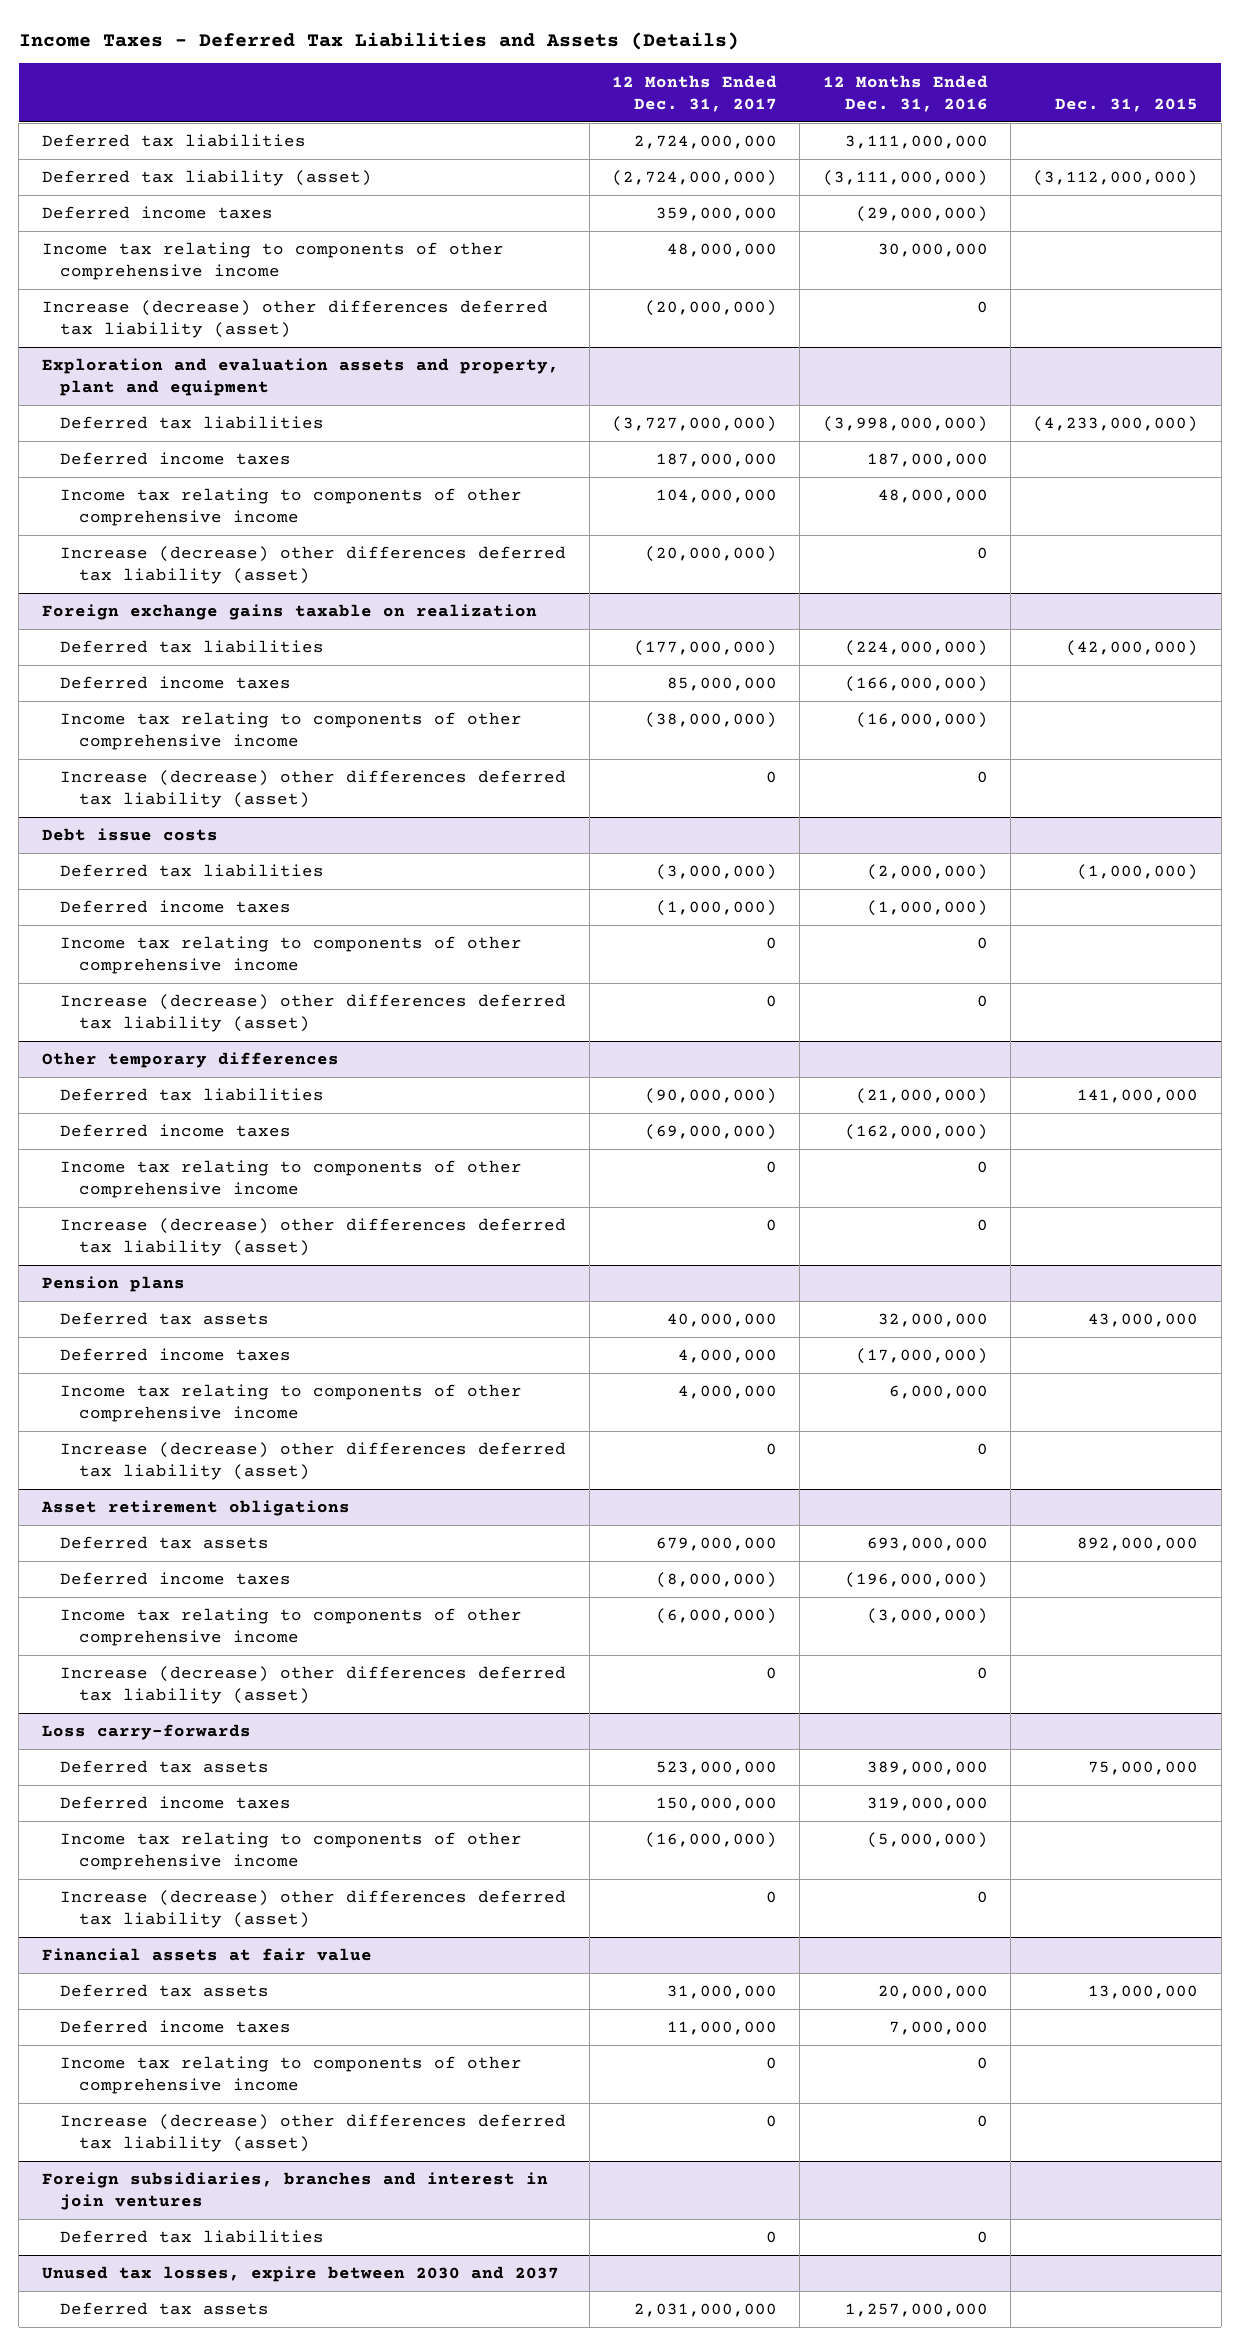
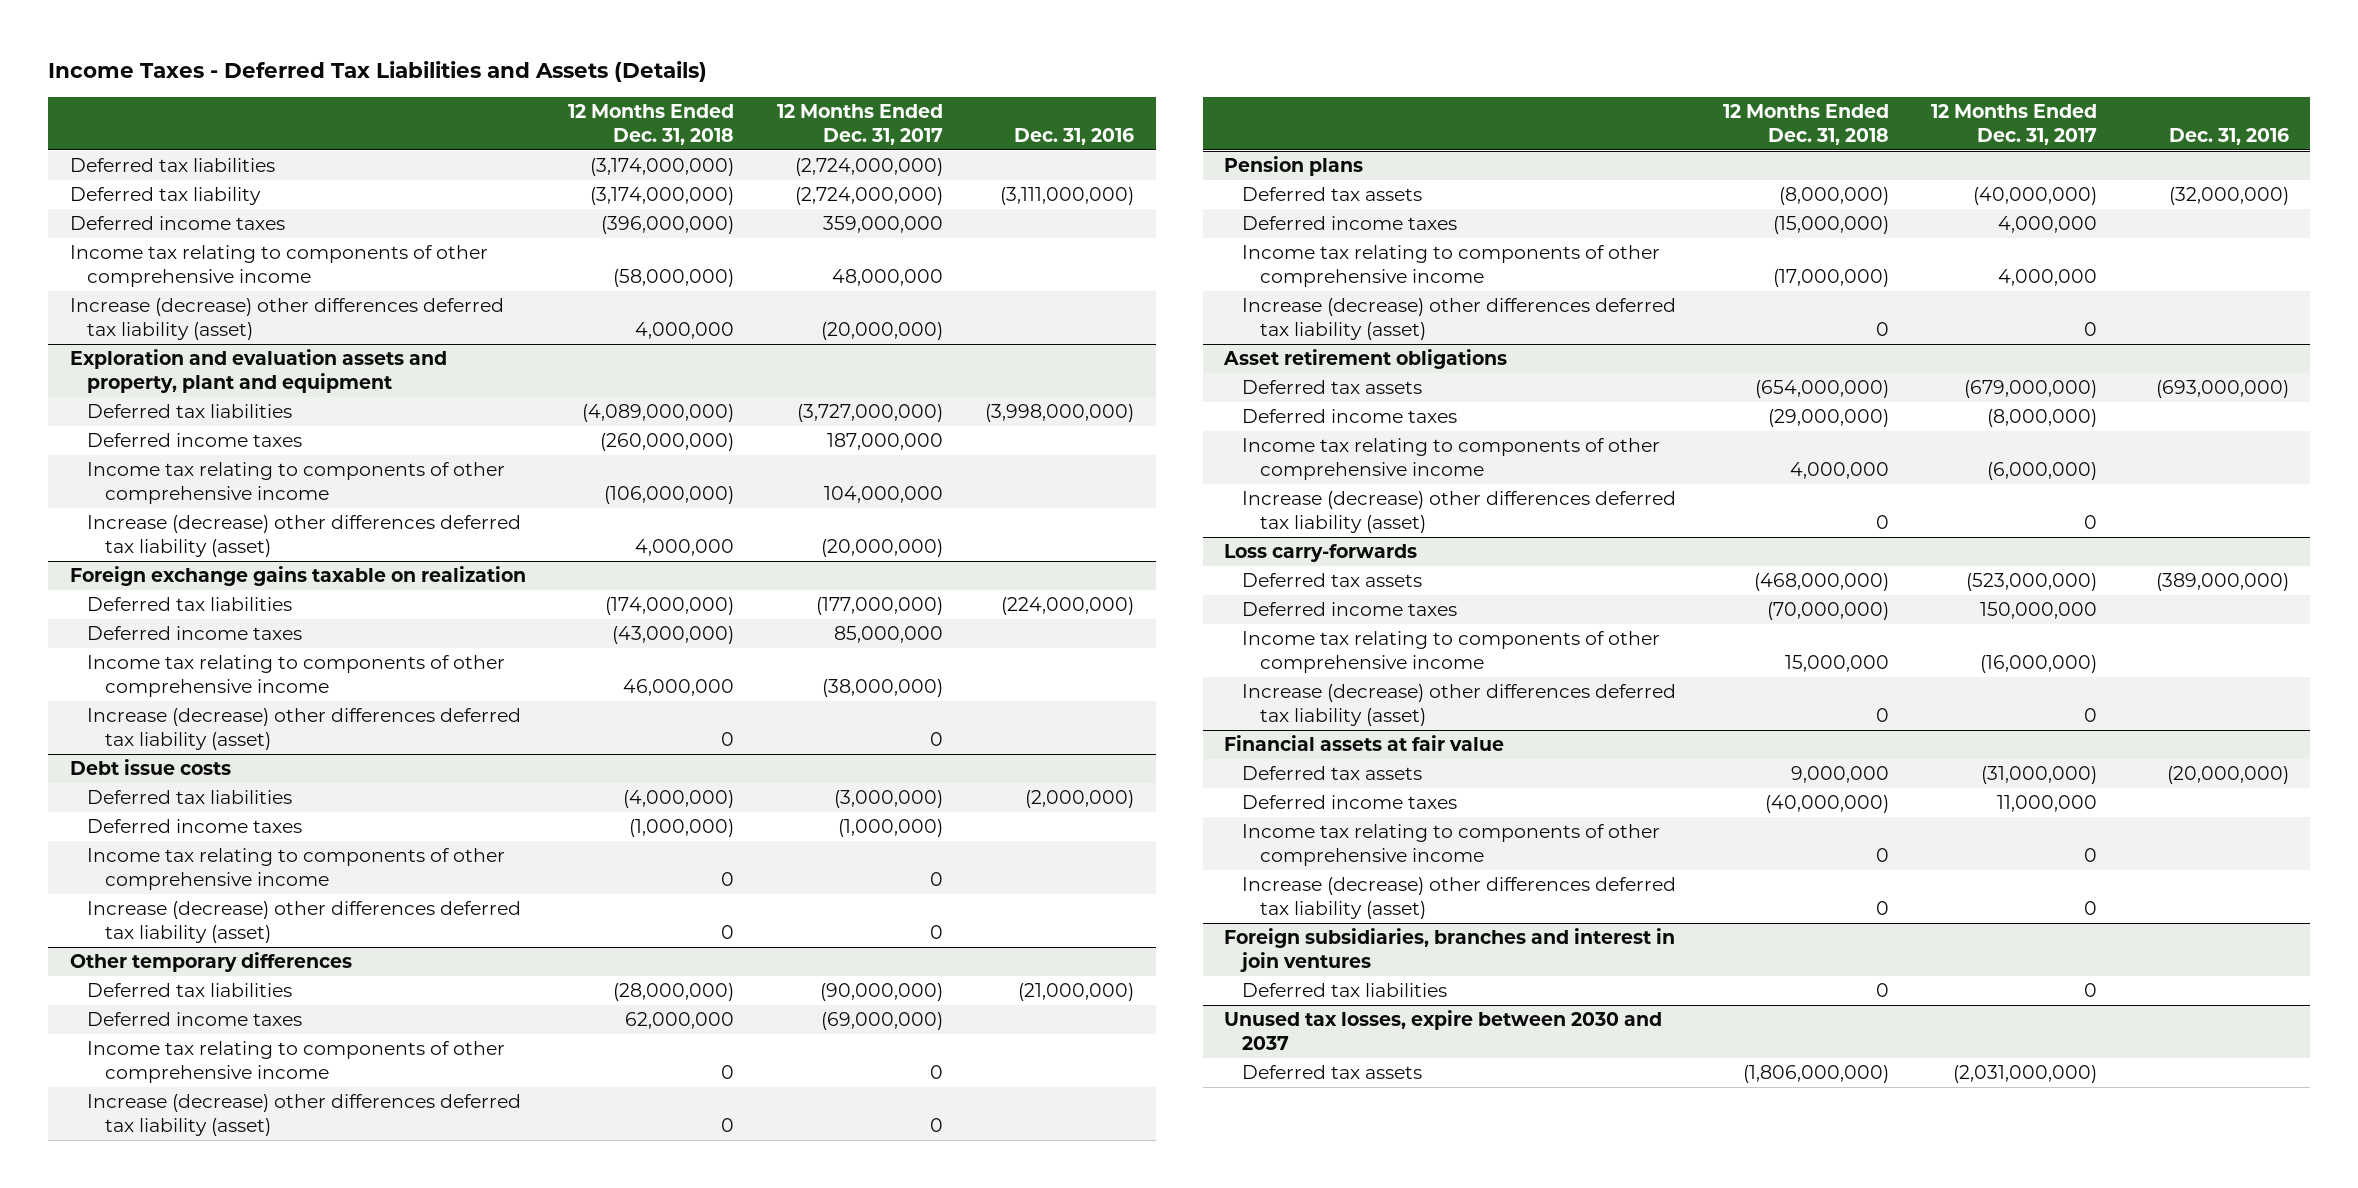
[822,74,988,112] 12 Months Ended Dec. 31, 2016 -> none
[1055,97,1199,112] Dec. 31, 2015 -> none
none -> [568,103,735,145] 12 Months Ended Dec. 31, 2018
none -> [1014,127,1135,145] Dec. 31, 2016
[633,135,777,150] 2,724,000,000 -> [794,158,943,177] (2,724,000,000)
[41,170,372,187] Deferred tax liability (asset) -> [69,187,261,206] Deferred tax liability
[666,1313,777,1328] 40,000,000 -> [1973,187,2098,206] (40,000,000)
[655,1537,777,1552] 679,000,000 -> [1964,380,2098,399] (679,000,000)
[655,1761,777,1776] 523,000,000 -> [1966,573,2098,592] (523,000,000)
[666,1985,777,2000] 31,000,000 -> [1981,766,2098,785] (31,000,000)
[633,2303,777,2318] 2,031,000,000 -> [1953,1065,2098,1084] (2,031,000,000)

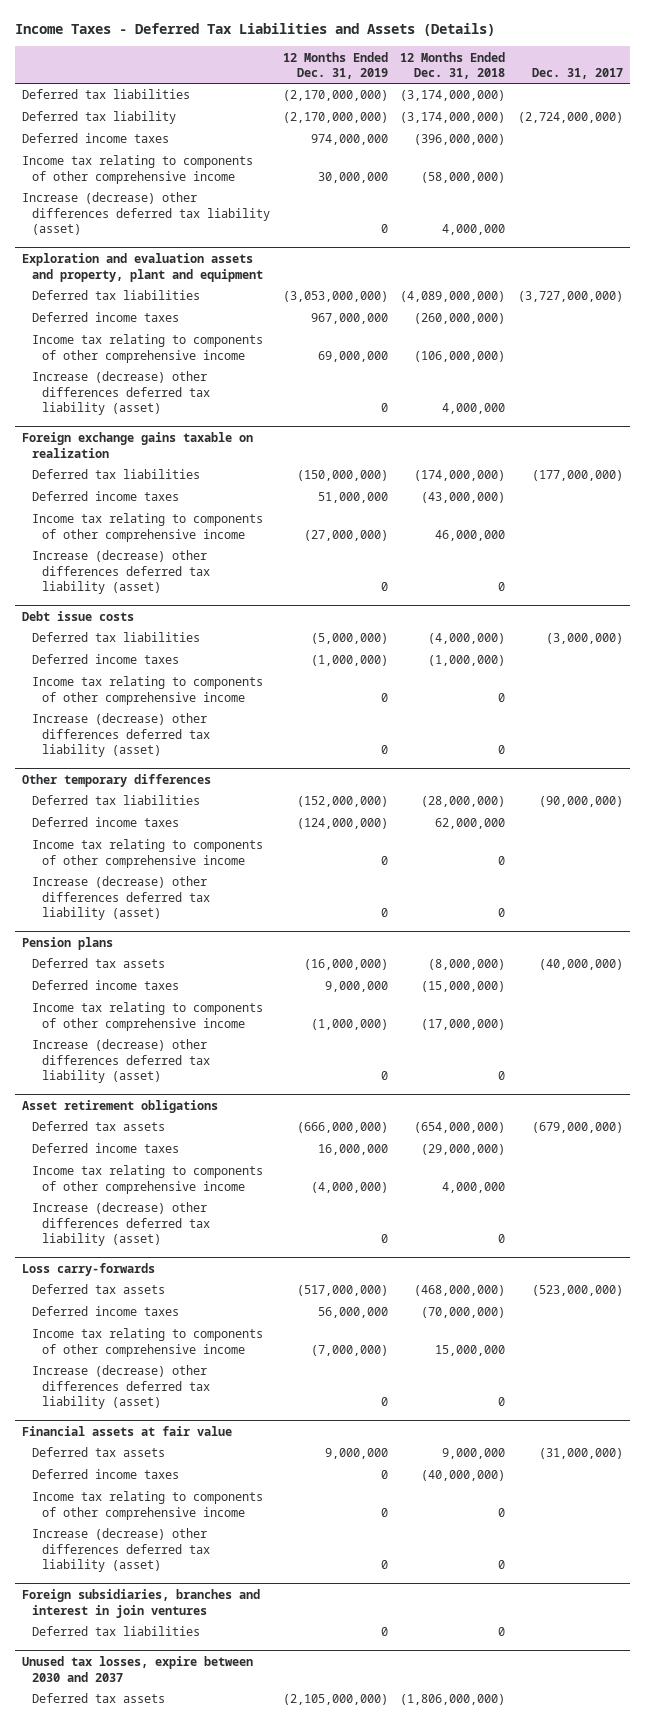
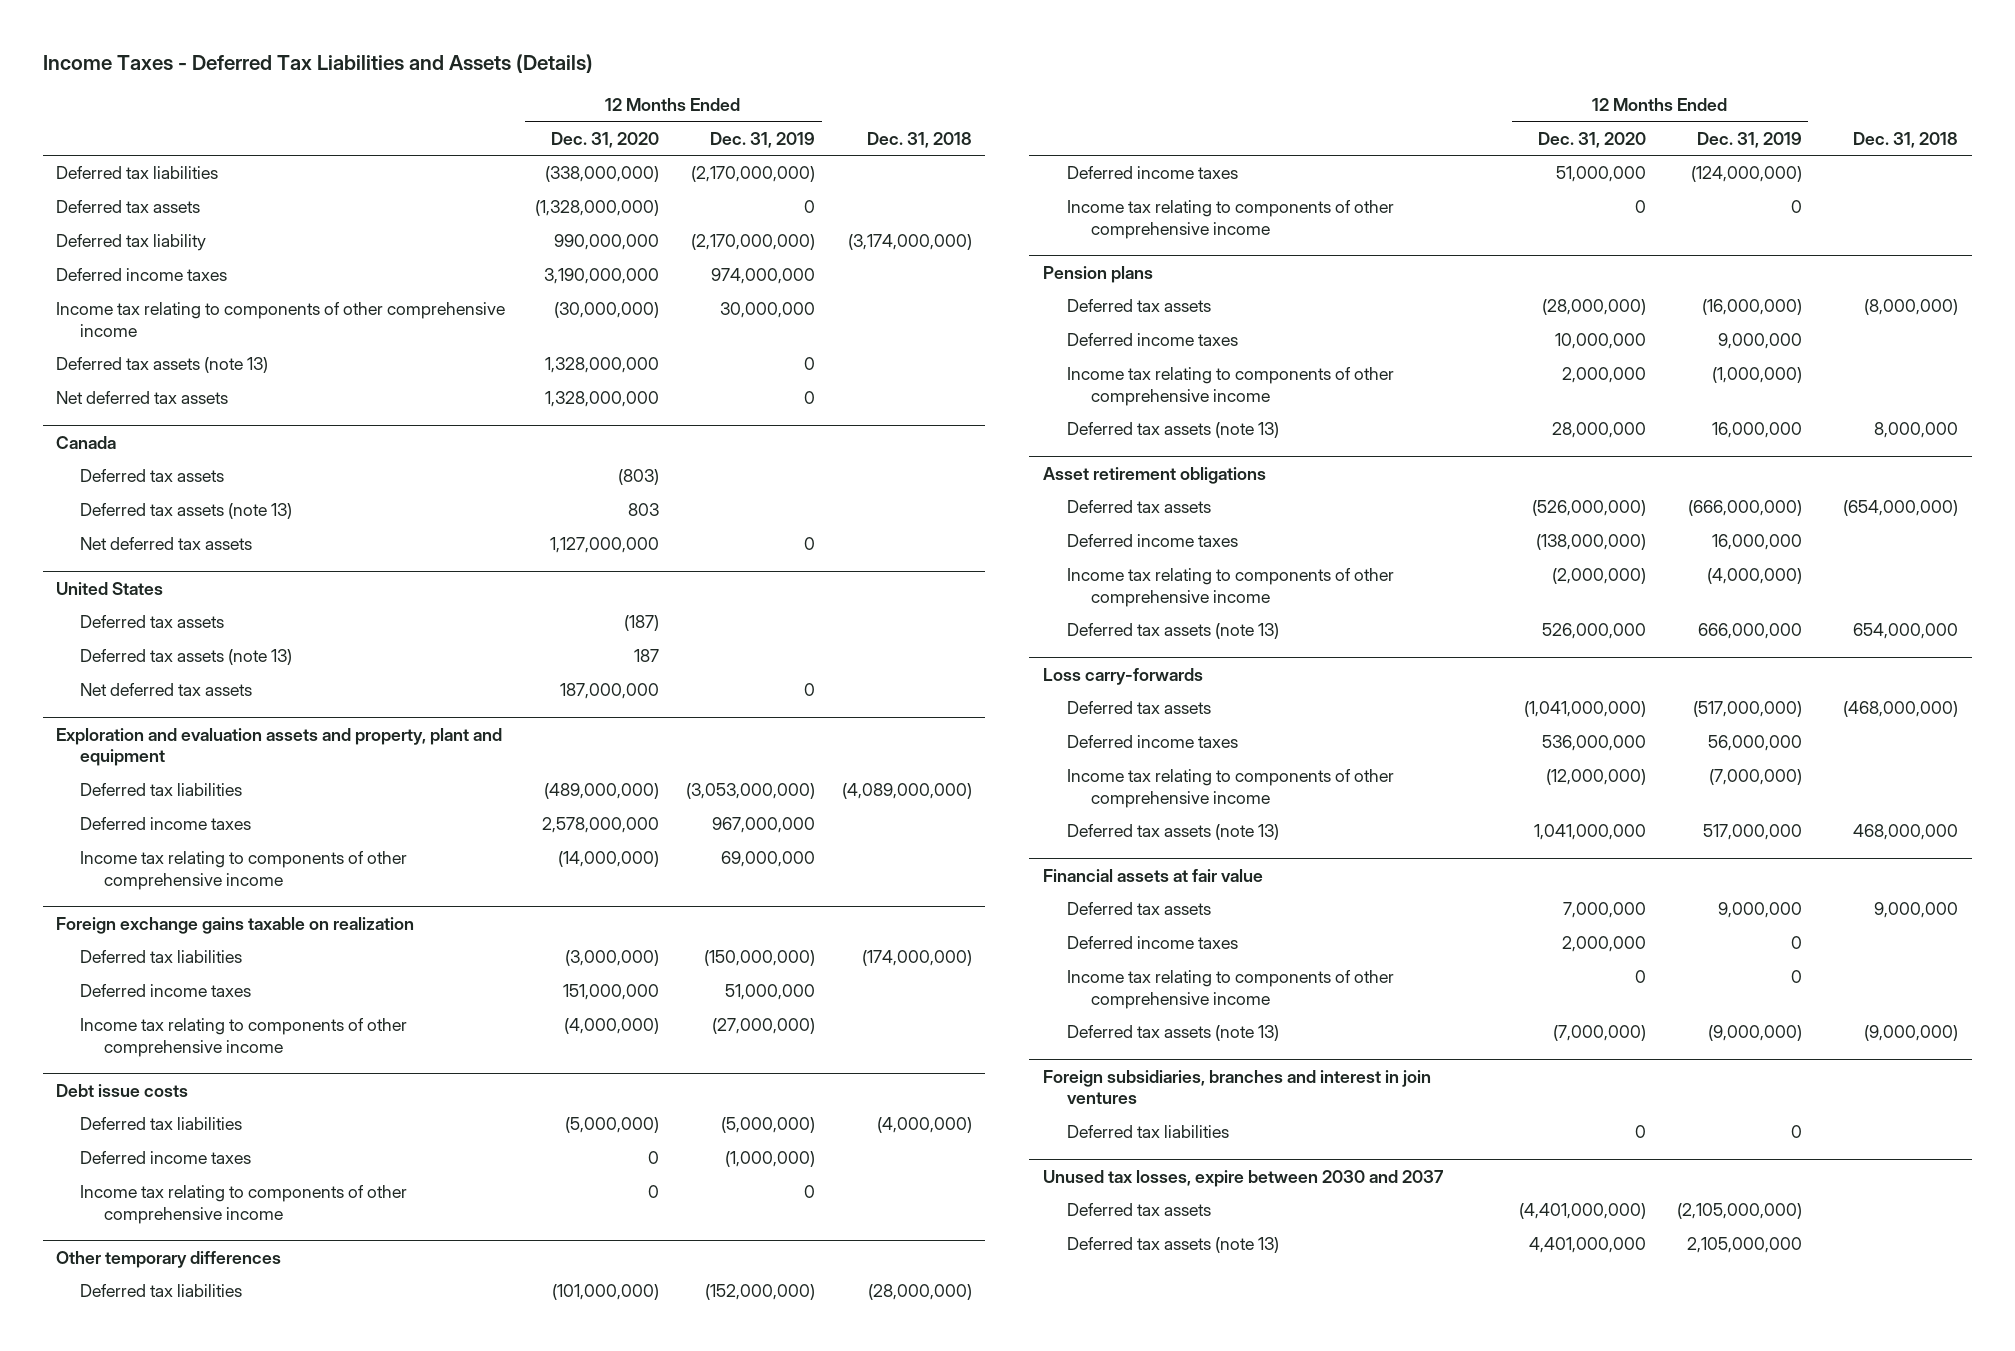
[400,51,506,80] 12 Months Ended Dec. 31, 2018 -> none
[532,68,624,80] Dec. 31, 2017 -> none
none -> [550,131,659,148] Dec. 31, 2020
none -> [866,131,972,148] Dec. 31, 2018
none -> [56,200,201,214] Deferred tax assets
[21,192,270,236] Increase (decrease) other differences deferred tax liability (asset) -> none
none -> [56,357,269,374] Deferred tax assets (note 13)
none -> [56,391,229,405] Net deferred tax assets
none -> [56,435,117,449] Canada
none -> [80,469,225,483] Deferred tax assets
none -> [80,503,293,520] Deferred tax assets (note 13)
none -> [80,537,253,551] Net deferred tax assets
none -> [56,581,164,595] United States
none -> [80,615,225,629] Deferred tax assets
none -> [80,649,293,666] Deferred tax assets (note 13)
none -> [80,683,253,697] Net deferred tax assets
[31,371,210,416] Increase (decrease) other differences deferred tax liability (asset) -> none
[31,550,210,595] Increase (decrease) other differences deferred tax liability (asset) -> none
[31,713,210,758] Increase (decrease) other differences deferred tax liability (asset) -> none
[31,876,210,921] Increase (decrease) other differences deferred tax liability (asset) -> none
[31,1039,210,1084] Increase (decrease) other differences deferred tax liability (asset) -> none
none -> [1066,422,1279,439] Deferred tax assets (note 13)
[31,1202,210,1247] Increase (decrease) other differences deferred tax liability (asset) -> none
none -> [1066,623,1279,640] Deferred tax assets (note 13)
[31,1365,210,1410] Increase (decrease) other differences deferred tax liability (asset) -> none
none -> [1066,824,1279,841] Deferred tax assets (note 13)
[31,1528,210,1573] Increase (decrease) other differences deferred tax liability (asset) -> none
none -> [1066,1025,1279,1042] Deferred tax assets (note 13)
none -> [1066,1237,1279,1254] Deferred tax assets (note 13)

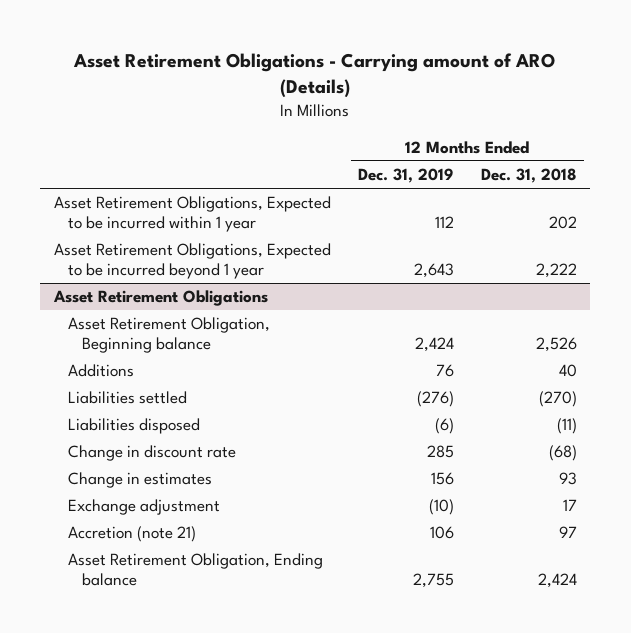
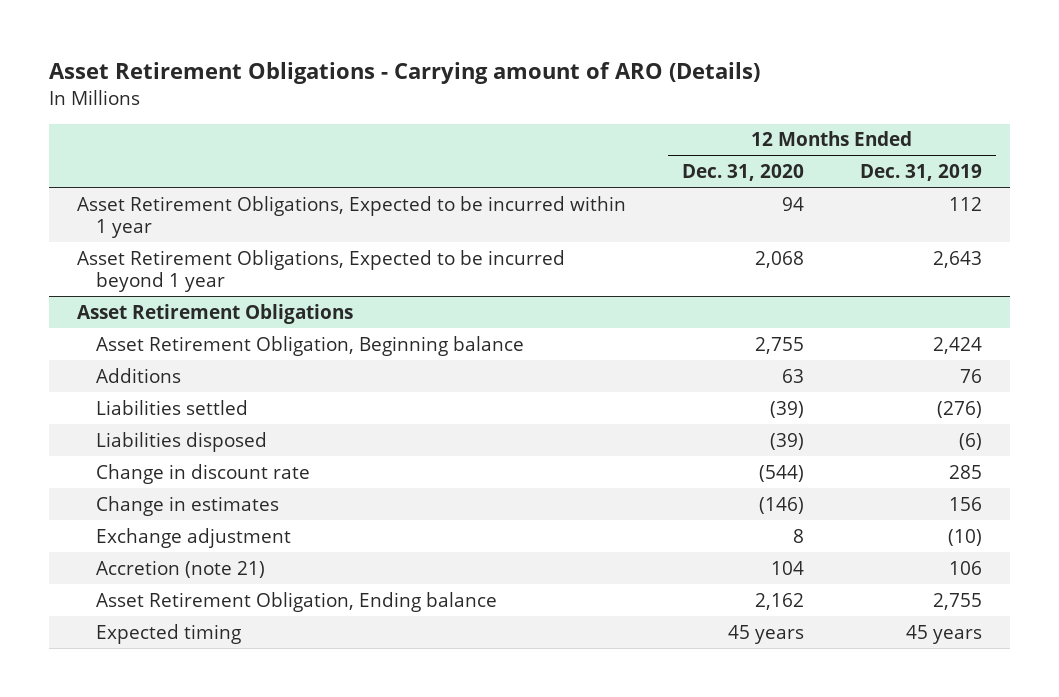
[480,168,577,184] Dec. 31, 2018 -> none
none -> [681,164,804,182] Dec. 31, 2020
none -> [95,623,241,644] Expected timing

